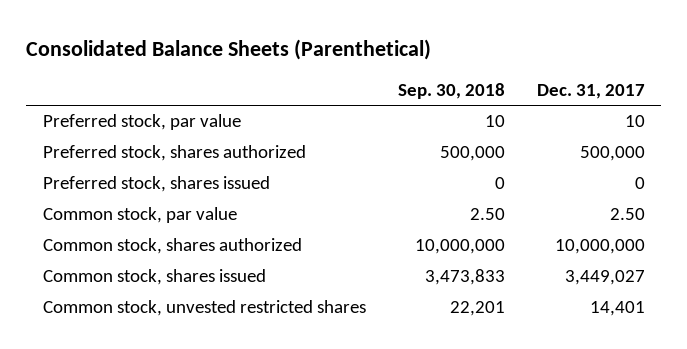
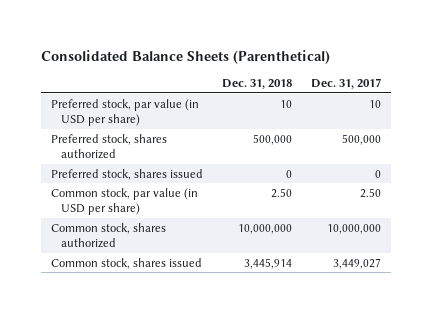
[397,83,505,100] Sep. 30, 2018 -> none
none -> [222,79,293,90] Dec. 31, 2018
[42,114,241,131] Preferred stock, par value -> [50,98,199,127] Preferred stock, par value (in USD per share)
[42,207,237,224] Common stock, par value -> [50,187,198,216] Common stock, par value (in USD per share)
[42,300,366,317] Common stock, unvested restricted shares -> none

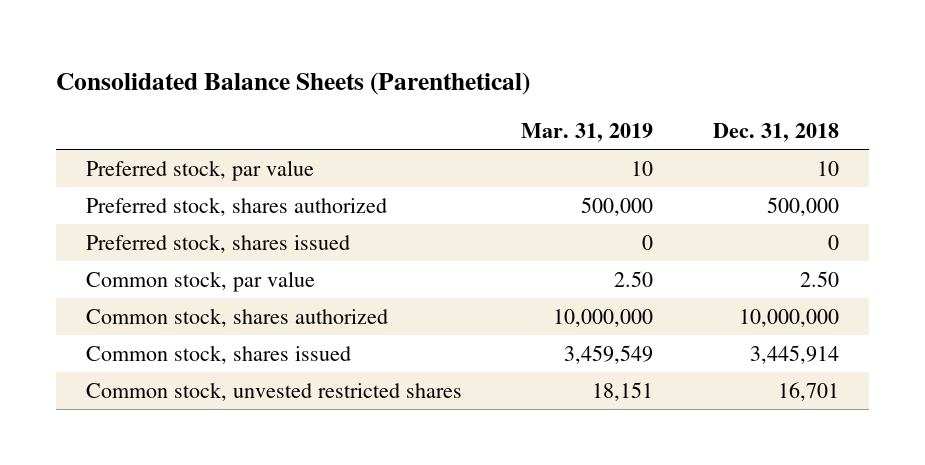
[311,78,382,90] Dec. 31, 2017 -> none
none -> [521,122,654,142] Mar. 31, 2019
[50,98,199,127] Preferred stock, par value (in USD per share) -> [85,159,314,181] Preferred stock, par value
[50,187,198,216] Common stock, par value (in USD per share) -> [85,270,315,292] Common stock, par value
none -> [85,381,462,401] Common stock, unvested restricted shares

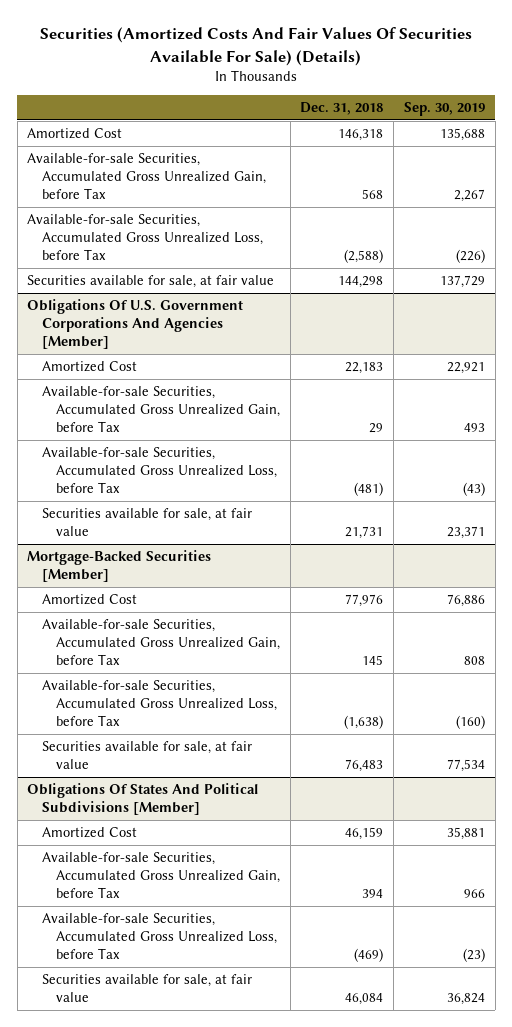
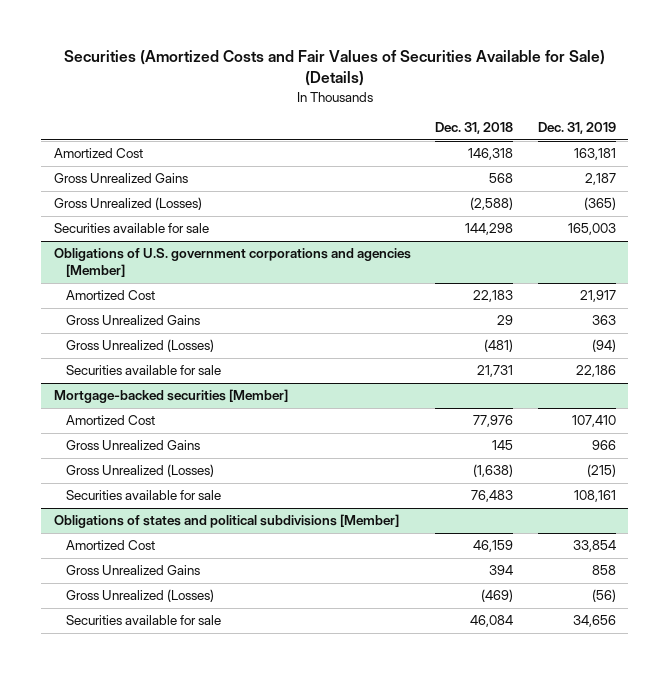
[40,27,473,66] Securities (Amortized Costs And Fair Values Of Securities Available For Sale) (Details) -> [63,50,605,87] Securities (Amortized Costs and Fair Values of Securities Available for Sale) (Details)
[403,102,485,117] Sep. 30, 2019 -> none
none -> [537,122,616,135] Dec. 31, 2019
[27,152,266,200] Available-for-sale Securities, Accumulated Gross Unrealized Gain, before Tax -> [53,173,188,184] Gross Unrealized Gains
[27,213,263,261] Available-for-sale Securities, Accumulated Gross Unrealized Loss, before Tax -> [53,197,202,211] Gross Unrealized (Losses)
[27,274,275,288] Securities available for sale, at fair value -> [53,223,209,234] Securities available for sale
[27,298,244,350] Obligations Of U.S. Government Corporations And Agencies [Member] -> [53,248,411,278] Obligations of U.S. government corporations and agencies [Member]
[41,385,281,433] Available-for-sale Securities, Accumulated Gross Unrealized Gain, before Tax -> [65,315,200,326] Gross Unrealized Gains
[41,446,278,494] Available-for-sale Securities, Accumulated Gross Unrealized Loss, before Tax -> [65,339,214,353] Gross Unrealized (Losses)
[41,507,252,537] Securities available for sale, at fair value -> [65,365,221,376] Securities available for sale
[27,549,212,583] Mortgage-Backed Securities [Member] -> [53,389,288,404] Mortgage-backed securities [Member]
[41,618,281,666] Available-for-sale Securities, Accumulated Gross Unrealized Gain, before Tax -> [65,440,200,451] Gross Unrealized Gains
[41,679,278,727] Available-for-sale Securities, Accumulated Gross Unrealized Loss, before Tax -> [65,464,214,478] Gross Unrealized (Losses)
[41,740,252,770] Securities available for sale, at fair value -> [65,490,221,501] Securities available for sale
[27,782,259,816] Obligations Of States And Political Subdivisions [Member] -> [53,514,399,529] Obligations of states and political subdivisions [Member]
[41,851,281,899] Available-for-sale Securities, Accumulated Gross Unrealized Gain, before Tax -> [65,565,200,576] Gross Unrealized Gains
[41,912,278,960] Available-for-sale Securities, Accumulated Gross Unrealized Loss, before Tax -> [65,589,214,603] Gross Unrealized (Losses)
[41,973,252,1003] Securities available for sale, at fair value -> [65,615,221,626] Securities available for sale

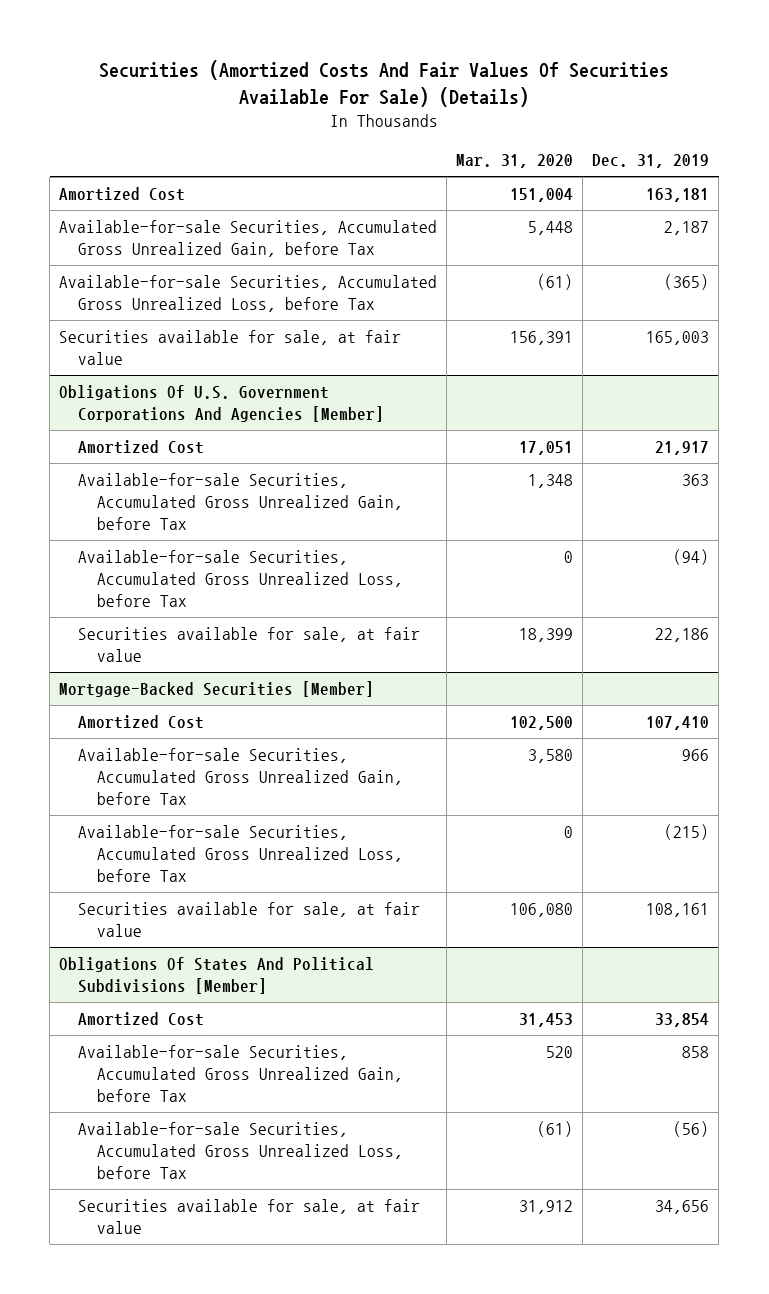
[63,50,605,87] Securities (Amortized Costs and Fair Values of Securities Available for Sale) (Details) -> [99,60,670,107] Securities (Amortized Costs And Fair Values Of Securities Available For Sale) (Details)
[435,122,514,135] Dec. 31, 2018 -> none
none -> [456,154,574,169] Mar. 31, 2020
[53,173,188,184] Gross Unrealized Gains -> [59,219,438,258] Available-for-sale Securities, Accumulated Gross Unrealized Gain, before Tax
[53,197,202,211] Gross Unrealized (Losses) -> [59,274,438,313] Available-for-sale Securities, Accumulated Gross Unrealized Loss, before Tax
[53,223,209,234] Securities available for sale -> [59,329,402,366] Securities available for sale, at fair value
[53,248,411,278] Obligations of U.S. government corporations and agencies [Member] -> [59,384,385,423] Obligations Of U.S. Government Corporations And Agencies [Member]
[65,315,200,326] Gross Unrealized Gains -> [78,472,403,531] Available-for-sale Securities, Accumulated Gross Unrealized Gain, before Tax
[65,339,214,353] Gross Unrealized (Losses) -> [78,549,403,608] Available-for-sale Securities, Accumulated Gross Unrealized Loss, before Tax
[65,365,221,376] Securities available for sale -> [78,626,421,663] Securities available for sale, at fair value
[53,389,288,404] Mortgage-backed securities [Member] -> [59,680,375,697] Mortgage-Backed Securities [Member]
[65,440,200,451] Gross Unrealized Gains -> [78,747,403,806] Available-for-sale Securities, Accumulated Gross Unrealized Gain, before Tax
[65,464,214,478] Gross Unrealized (Losses) -> [78,824,403,883] Available-for-sale Securities, Accumulated Gross Unrealized Loss, before Tax
[65,490,221,501] Securities available for sale -> [78,901,421,938] Securities available for sale, at fair value
[53,514,399,529] Obligations of states and political subdivisions [Member] -> [59,956,375,995] Obligations Of States And Political Subdivisions [Member]
[65,565,200,576] Gross Unrealized Gains -> [78,1044,403,1103] Available-for-sale Securities, Accumulated Gross Unrealized Gain, before Tax
[65,589,214,603] Gross Unrealized (Losses) -> [78,1121,403,1180] Available-for-sale Securities, Accumulated Gross Unrealized Loss, before Tax
[65,615,221,626] Securities available for sale -> [78,1198,421,1235] Securities available for sale, at fair value

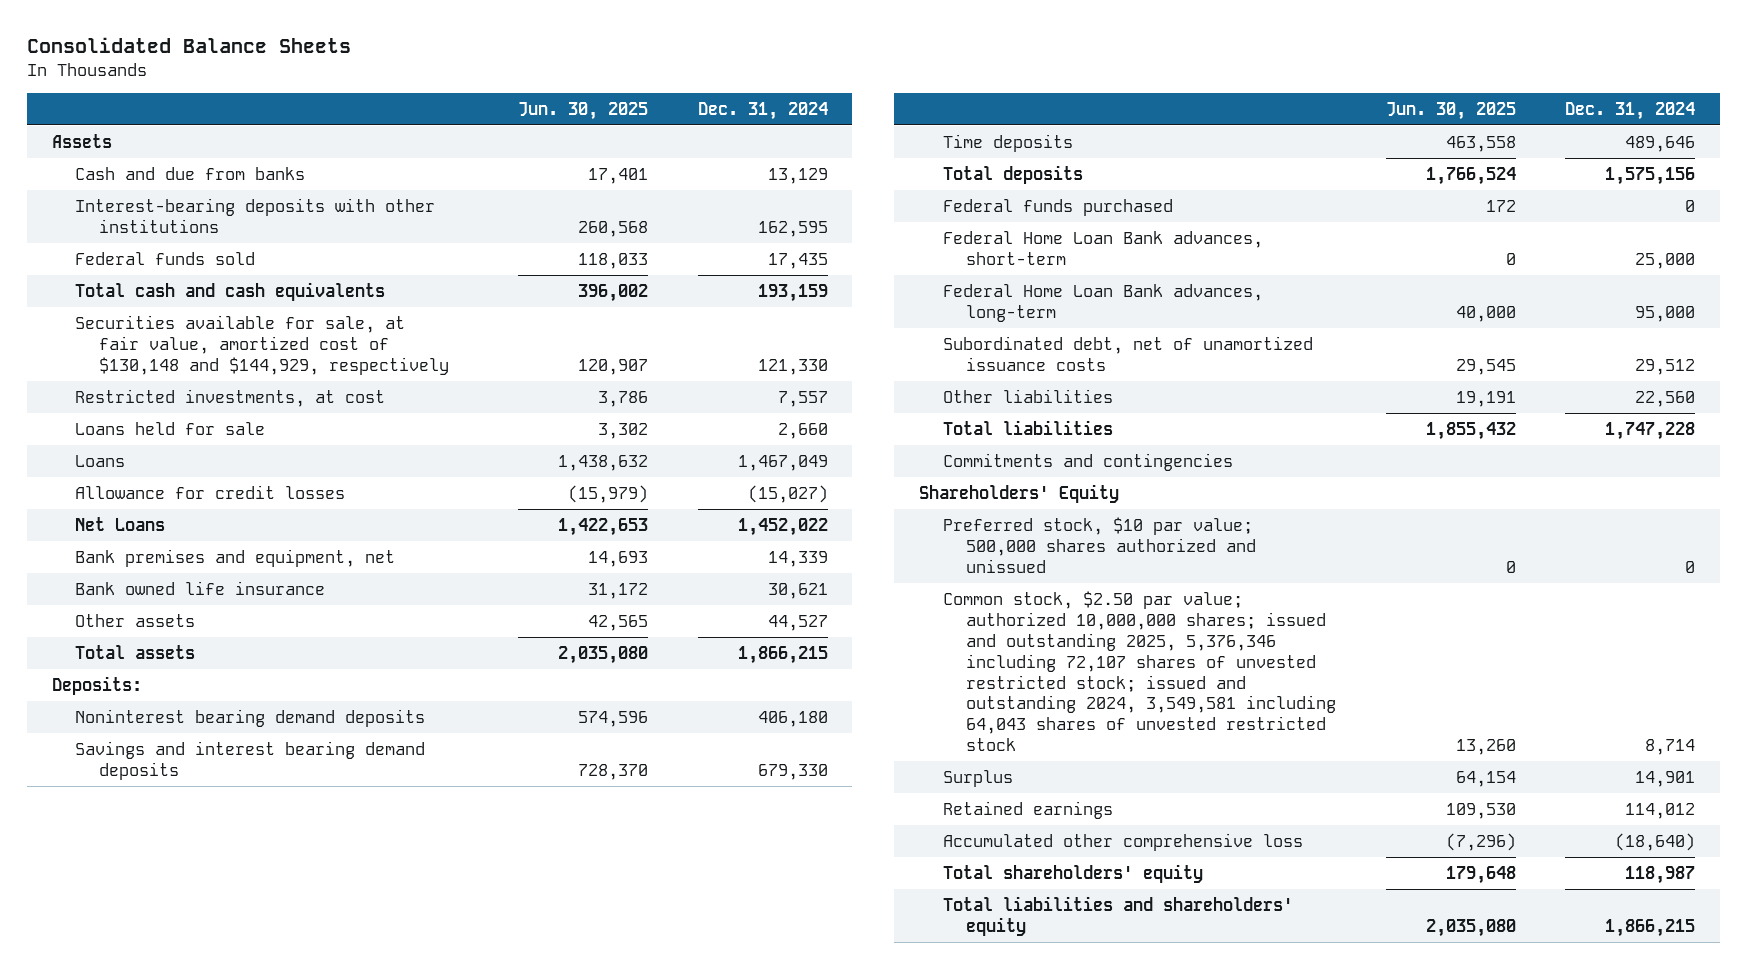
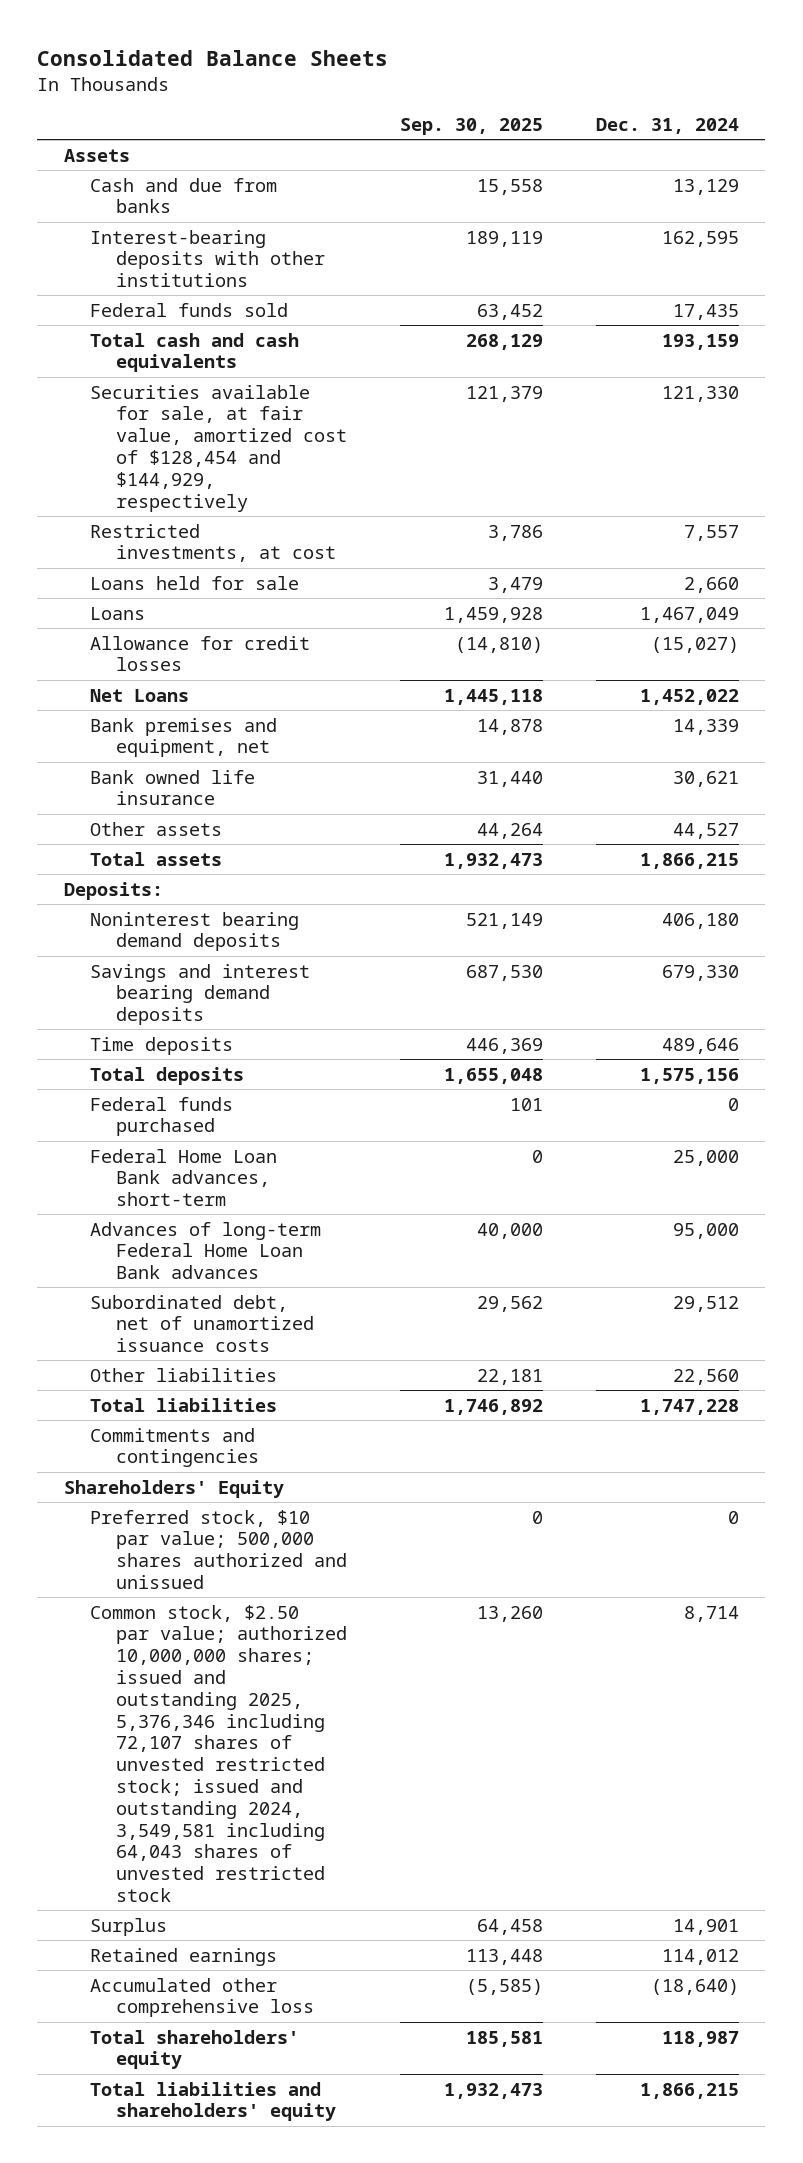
[518,101,649,120] Jun. 30, 2025 -> none
none -> [400,118,544,136] Sep. 30, 2025
[75,315,449,375] Securities available for sale, at fair value, amortized cost of $130,148 and $144,929, respectively -> [90,384,348,512] Securities available for sale, at fair value, amortized cost of $128,454 and $144,929, respectively
[942,284,1263,322] Federal Home Loan Bank advances, long-term -> [90,1221,322,1280] Advances of long-term Federal Home Loan Bank advances

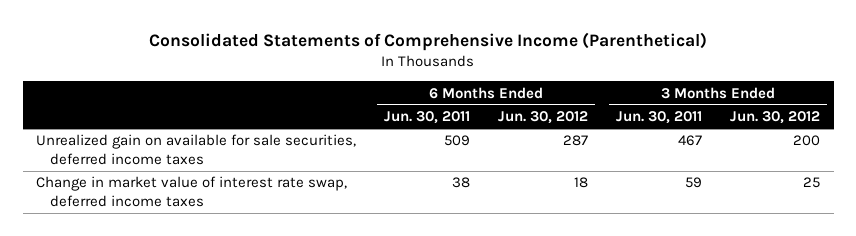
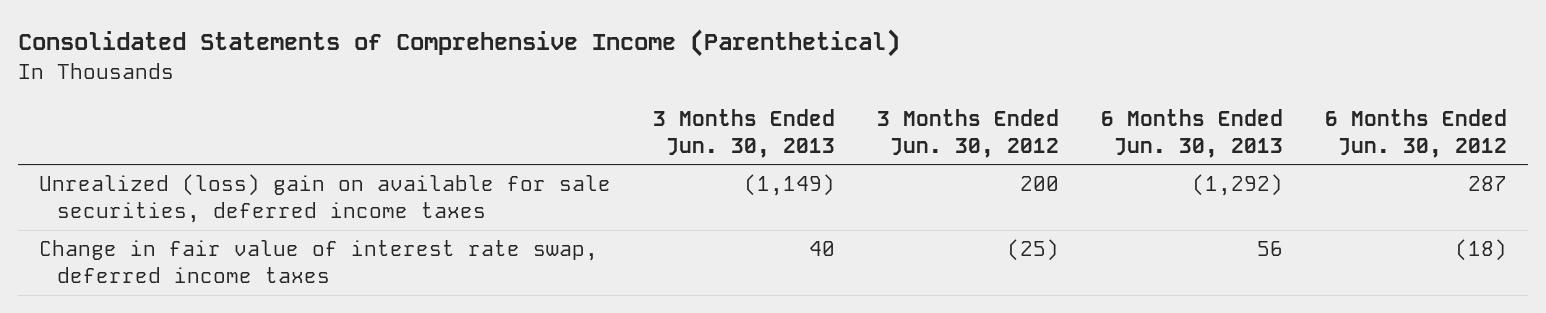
[384,111,471,125] Jun. 30, 2011 -> none
[615,111,702,125] Jun. 30, 2011 -> none
none -> [652,109,835,158] 3 Months Ended Jun. 30, 2013
none -> [1101,109,1284,158] 6 Months Ended Jun. 30, 2013
[36,134,357,165] Unrealized gain on available for sale securities, deferred income taxes -> [38,174,611,223] Unrealized (loss) gain on available for sale securities, deferred income taxes
[36,176,348,207] Change in market value of interest rate swap, deferred income taxes -> [38,240,598,283] Change in fair value of interest rate swap, deferred income taxes
[574,177,589,189] 18 -> [1455,239,1508,262] (18)
[802,177,820,189] 25 -> [1007,239,1060,262] (25)

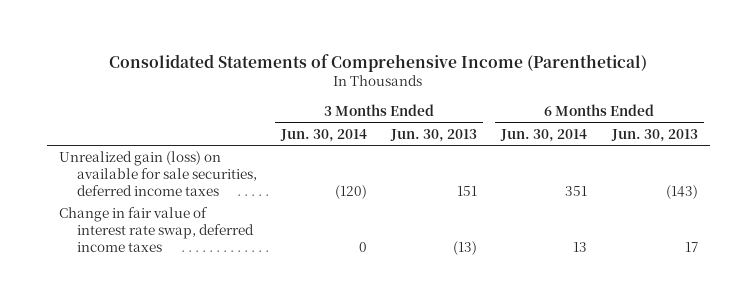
[877,109,1060,158] 3 Months Ended Jun. 30, 2012 -> none
[1325,109,1508,158] 6 Months Ended Jun. 30, 2012 -> none
none -> [279,128,367,142] Jun. 30, 2014
none -> [500,128,588,142] Jun. 30, 2014
[38,174,611,223] Unrealized (loss) gain on available for sale securities, deferred income taxes -> [58,151,257,197] Unrealized gain (loss) on available for sale securities, deferred income taxes
[743,174,835,197] (1,149) -> [457,186,478,197] 151
[1192,174,1284,197] (1,292) -> [665,185,698,200] (143)
[808,241,835,257] 40 -> [453,241,478,256] (13)
[1257,241,1284,257] 56 -> [684,242,698,253] 17

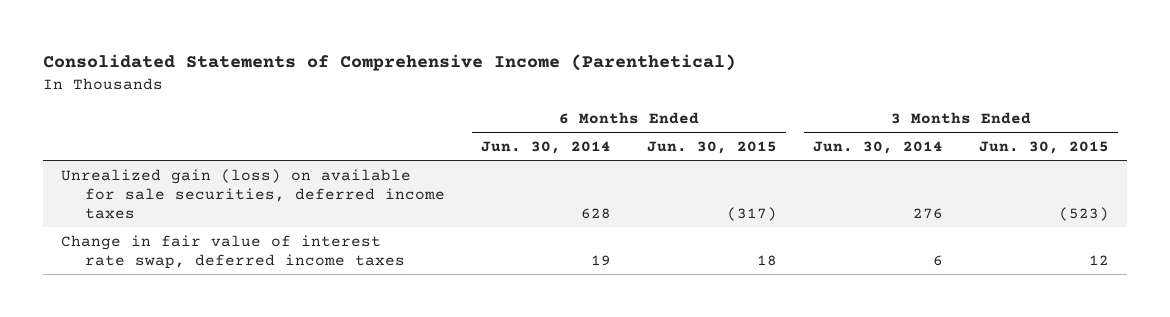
[390,128,478,142] Jun. 30, 2013 -> none
[610,128,698,142] Jun. 30, 2013 -> none
none -> [647,141,778,155] Jun. 30, 2015
none -> [979,141,1110,155] Jun. 30, 2015
[334,185,367,200] (120) -> [913,207,944,219] 276
[565,186,588,197] 351 -> [581,207,612,219] 628
[358,242,367,253] 0 -> [933,254,944,266] 6
[573,242,588,253] 13 -> [591,254,612,266] 19

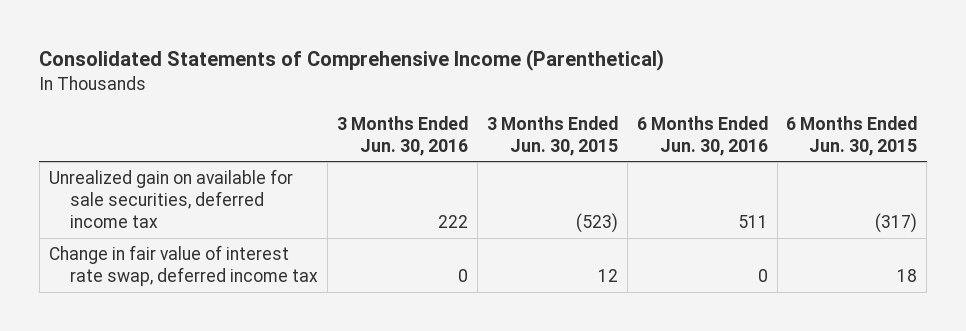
[481,141,612,155] Jun. 30, 2014 -> none
[813,141,944,155] Jun. 30, 2014 -> none
none -> [337,115,469,156] 3 Months Ended Jun. 30, 2016
none -> [636,115,768,156] 6 Months Ended Jun. 30, 2016
[60,168,446,219] Unrealized gain (loss) on available for sale securities, deferred income taxes -> [48,169,293,229] Unrealized gain on available for sale securities, deferred income tax
[60,234,406,269] Change in fair value of interest rate swap, deferred income taxes -> [48,245,319,287] Change in fair value of interest rate swap, deferred income tax

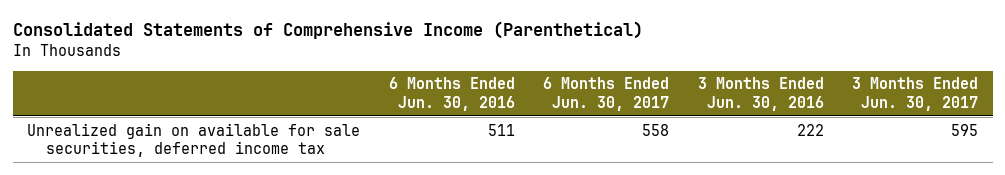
[486,115,618,156] 3 Months Ended Jun. 30, 2015 -> none
[786,115,918,156] 6 Months Ended Jun. 30, 2015 -> none
none -> [543,77,670,111] 6 Months Ended Jun. 30, 2017
none -> [852,77,979,111] 3 Months Ended Jun. 30, 2017
[48,245,319,287] Change in fair value of interest rate swap, deferred income tax -> none

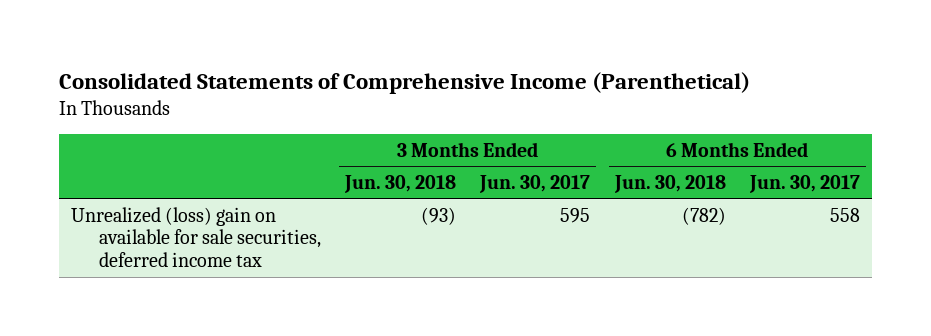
[388,77,515,111] 6 Months Ended Jun. 30, 2016 -> none
[697,77,824,111] 3 Months Ended Jun. 30, 2016 -> none
none -> [344,174,457,193] Jun. 30, 2018
none -> [613,174,726,193] Jun. 30, 2018
[27,122,361,158] Unrealized gain on available for sale securities, deferred income tax -> [70,206,321,268] Unrealized (loss) gain on available for sale securities, deferred income tax

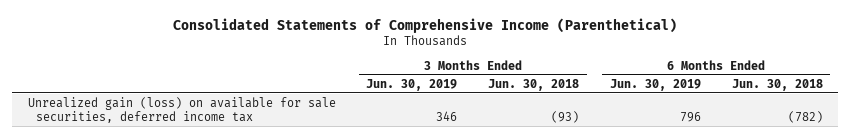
[479,174,591,193] Jun. 30, 2017 -> none
[749,174,861,193] Jun. 30, 2017 -> none
none -> [366,78,458,91] Jun. 30, 2019
none -> [609,78,701,91] Jun. 30, 2019
[70,206,321,268] Unrealized (loss) gain on available for sale securities, deferred income tax -> [27,97,336,123] Unrealized gain (loss) on available for sale securities, deferred income tax

